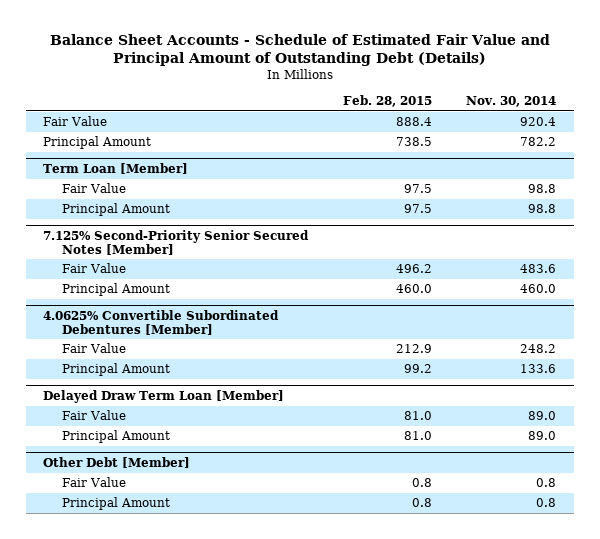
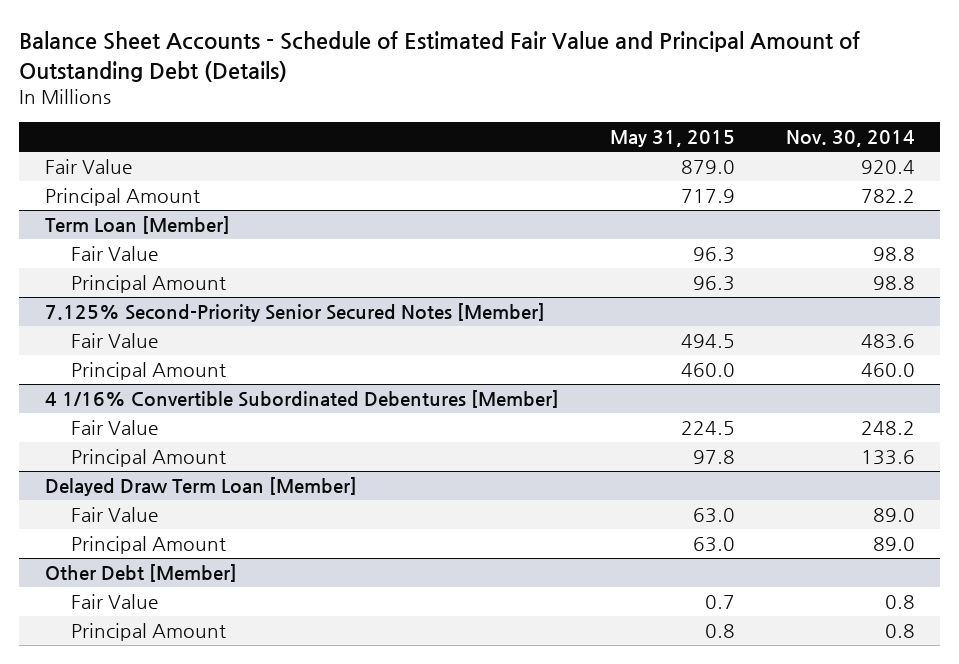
[342,95,432,108] Feb. 28, 2015 -> none
none -> [609,130,735,148] May 31, 2015
[43,310,280,335] 4.0625% Convertible Subordinated Debentures [Member] -> [44,390,559,409] 4 1/16% Convertible Subordinated Debentures [Member]

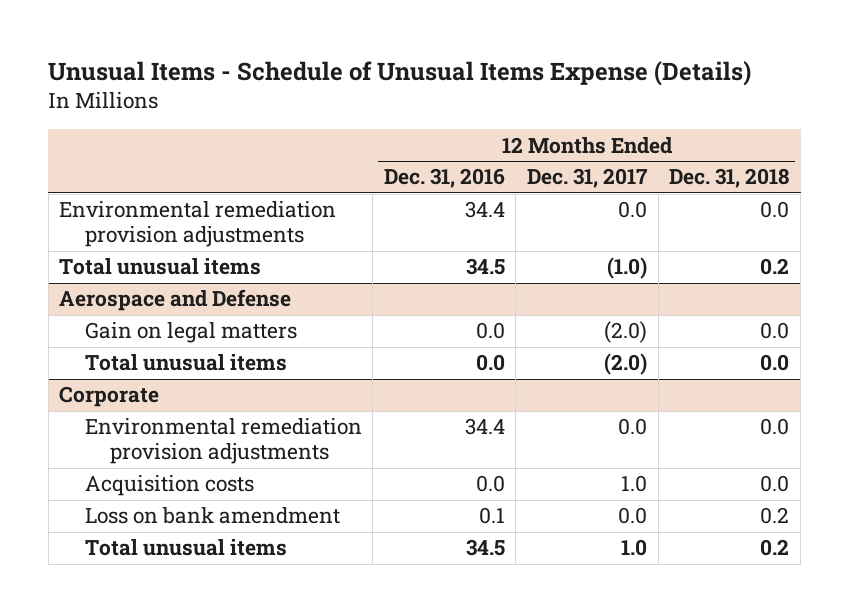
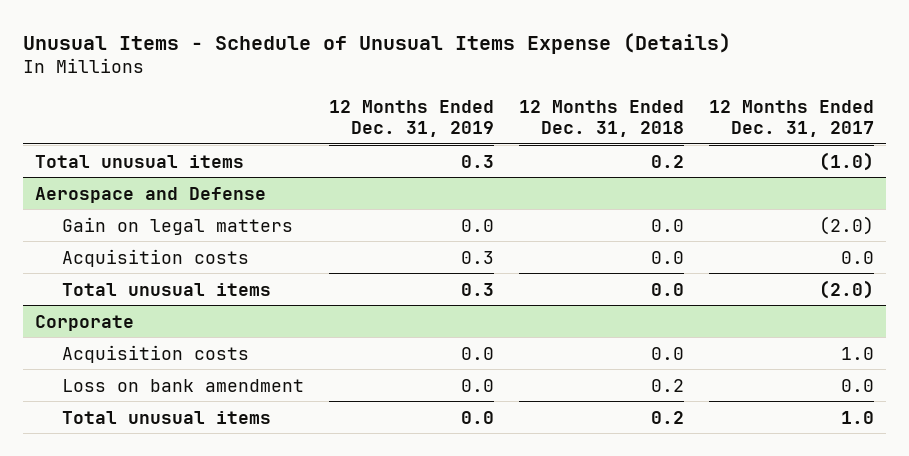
[383,168,505,189] Dec. 31, 2016 -> none
none -> [329,99,495,137] 12 Months Ended Dec. 31, 2019
[59,201,337,248] Environmental remediation provision adjustments -> none
none -> [62,248,250,267] Acquisition costs
[84,418,362,465] Environmental remediation provision adjustments -> none

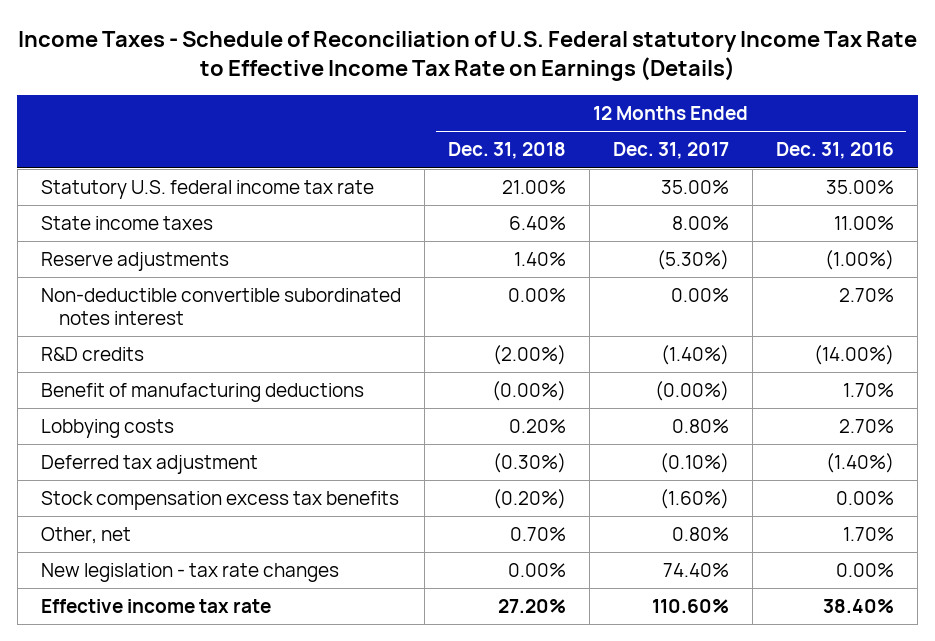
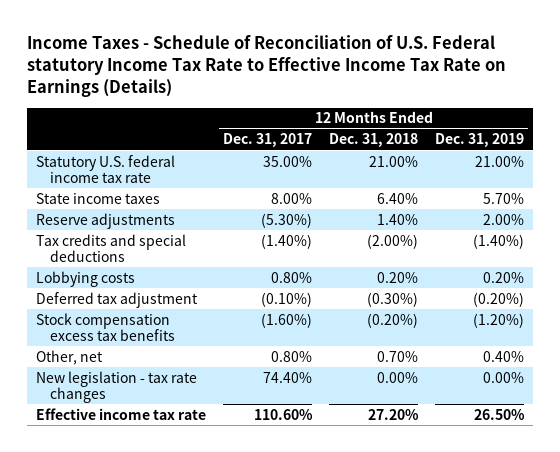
[776,142,895,160] Dec. 31, 2016 -> none
none -> [435,133,525,148] Dec. 31, 2019
[41,287,402,326] Non-deductible convertible subordinated notes interest -> none
[41,382,365,402] Benefit of manufacturing deductions -> none
[41,346,145,361] R&D credits -> [36,233,187,263] Tax credits and special deductions

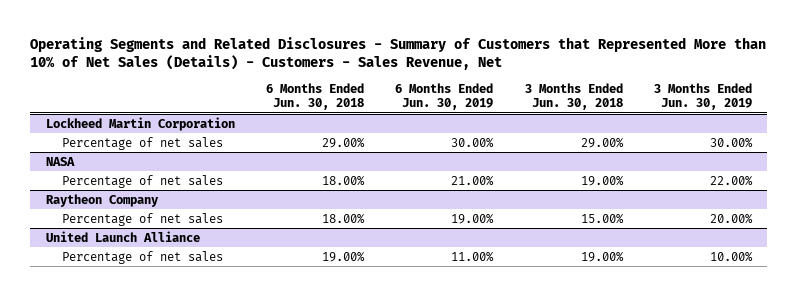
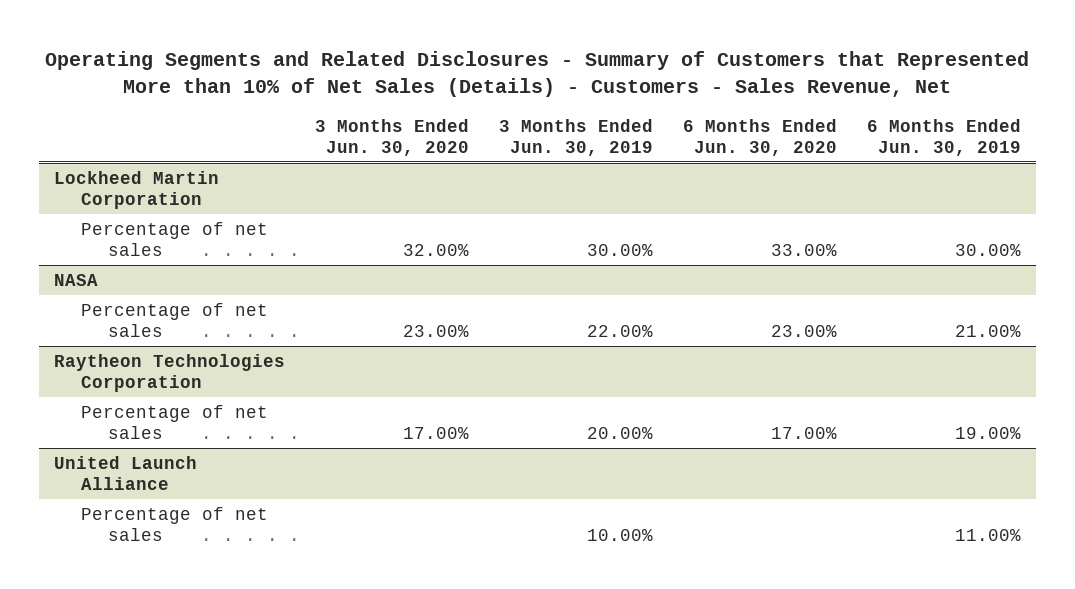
[266,83,365,111] 6 Months Ended Jun. 30, 2018 -> none
[524,83,623,111] 3 Months Ended Jun. 30, 2018 -> none
none -> [314,118,469,156] 3 Months Ended Jun. 30, 2020
none -> [682,118,837,156] 6 Months Ended Jun. 30, 2020
[46,193,160,207] Raytheon Company -> [53,353,285,392] Raytheon Technologies Corporation

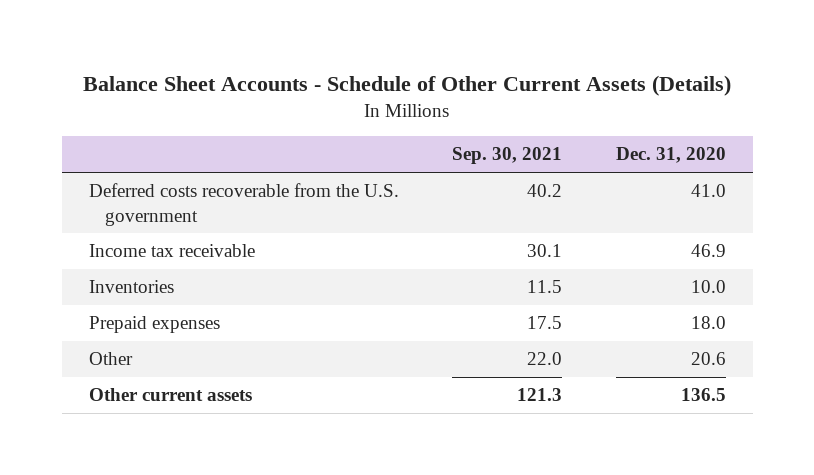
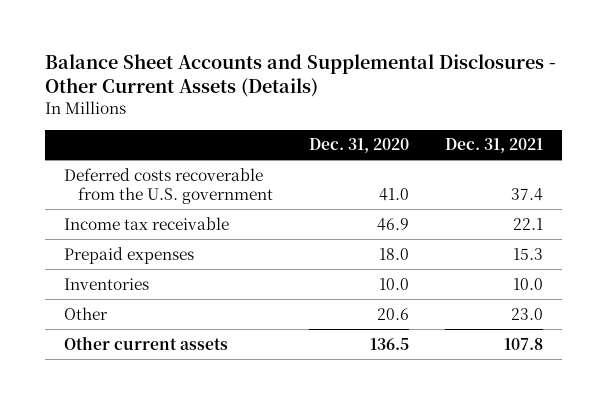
[83,75,732,97] Balance Sheet Accounts - Schedule of Other Current Assets (Details) -> [45,54,557,98] Balance Sheet Accounts and Supplemental Disclosures - Other Current Assets (Details)
[452,147,563,165] Sep. 30, 2021 -> none
none -> [445,138,544,154] Dec. 31, 2021
[88,280,174,294] Inventories -> [63,277,149,290] Inventories

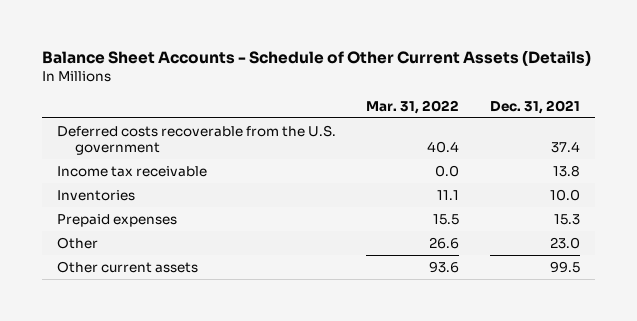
[45,54,557,98] Balance Sheet Accounts and Supplemental Disclosures - Other Current Assets (Details) -> [41,49,591,66] Balance Sheet Accounts - Schedule of Other Current Assets (Details)
[308,138,409,154] Dec. 31, 2020 -> none
none -> [366,100,460,115] Mar. 31, 2022
[513,217,544,230] 22.1 -> [552,164,580,177] 13.8
[63,246,194,264] Prepaid expenses -> [56,213,177,227] Prepaid expenses
[504,337,544,350] 107.8 -> [549,260,580,273] 99.5

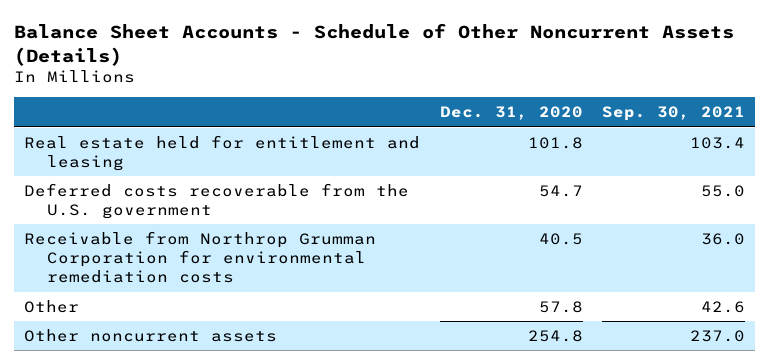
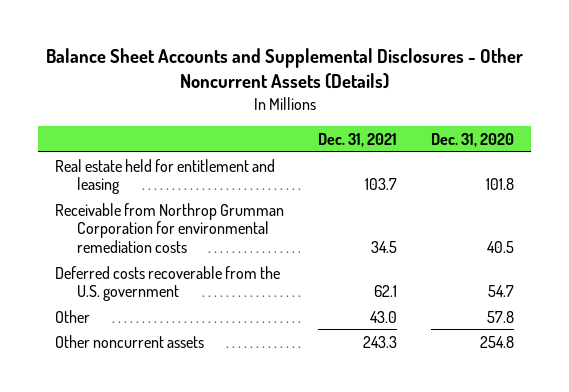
[14,22,735,66] Balance Sheet Accounts - Schedule of Other Noncurrent Assets (Details) -> [45,48,523,90] Balance Sheet Accounts and Supplemental Disclosures - Other Noncurrent Assets (Details)
[602,106,746,122] Sep. 30, 2021 -> none
none -> [318,132,398,147] Dec. 31, 2021
[24,182,410,220] Deferred costs recoverable from the U.S. government -> [55,265,281,302] Deferred costs recoverable from the U.S. government

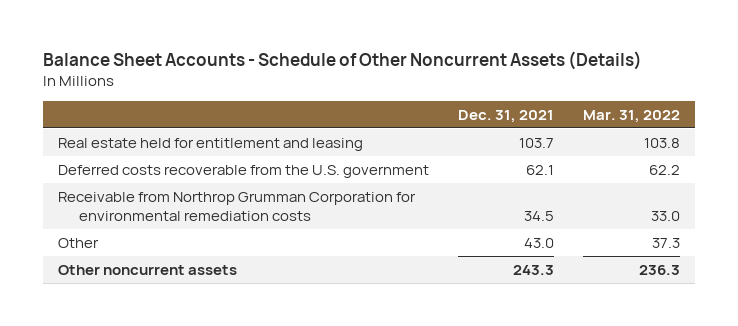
[45,48,523,90] Balance Sheet Accounts and Supplemental Disclosures - Other Noncurrent Assets (Details) -> [43,50,643,70] Balance Sheet Accounts - Schedule of Other Noncurrent Assets (Details)
[430,132,514,147] Dec. 31, 2020 -> none
none -> [583,109,681,123] Mar. 31, 2022
[55,202,285,254] Receivable from Northrop Grumman Corporation for environmental remediation costs -> [57,191,416,221] Receivable from Northrop Grumman Corporation for environmental remediation costs

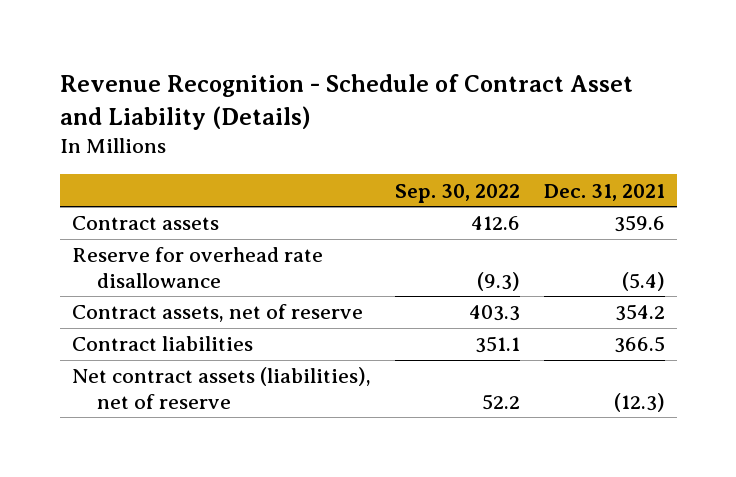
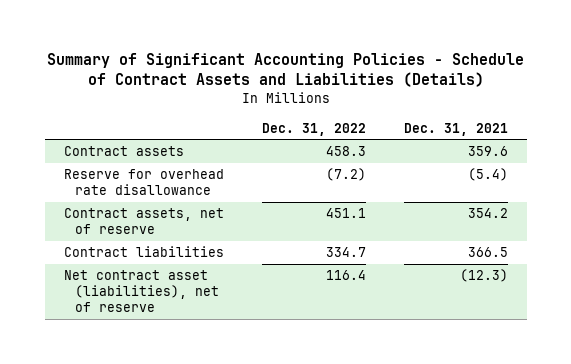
[59,74,633,130] Revenue Recognition - Schedule of Contract Asset and Liability (Details) -> [46,52,524,88] Summary of Significant Accounting Policies - Schedule of Contract Assets and Liabilities (Details)
[394,183,520,203] Sep. 30, 2022 -> none
none -> [261,122,366,136] Dec. 31, 2022
[71,367,371,409] Net contract assets (liabilities), net of reserve -> [63,270,220,312] Net contract asset (liabilities), net of reserve

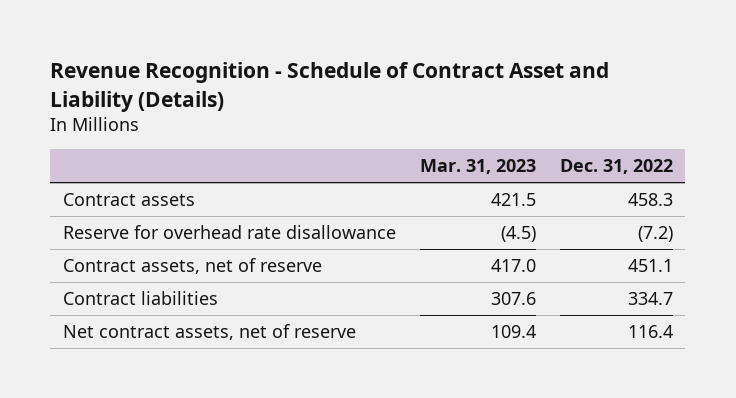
[46,52,524,88] Summary of Significant Accounting Policies - Schedule of Contract Assets and Liabilities (Details) -> [50,62,610,112] Revenue Recognition - Schedule of Contract Asset and Liability (Details)
[403,122,508,136] Dec. 31, 2021 -> none
none -> [419,159,536,175] Mar. 31, 2023
[63,270,220,312] Net contract asset (liabilities), net of reserve -> [62,324,356,341] Net contract assets, net of reserve

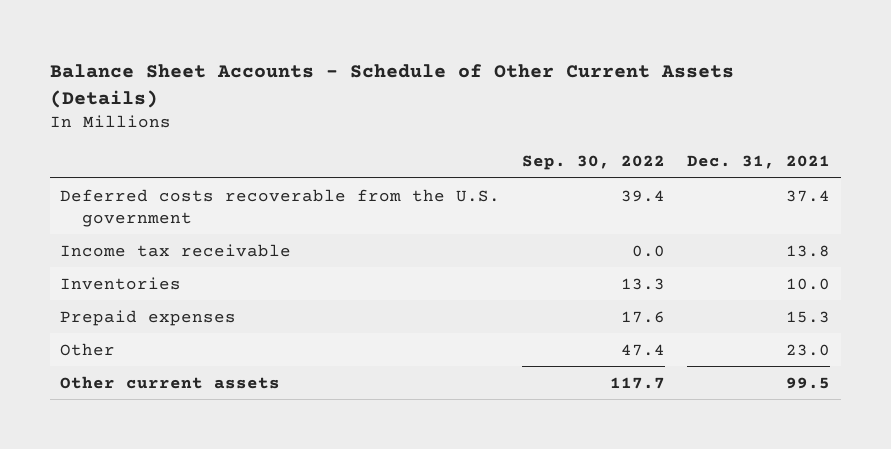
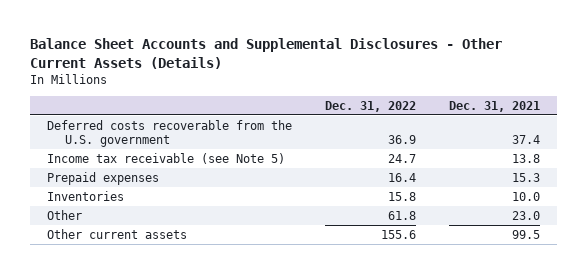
[49,63,734,108] Balance Sheet Accounts - Schedule of Other Current Assets (Details) -> [30,37,503,69] Balance Sheet Accounts and Supplemental Disclosures - Other Current Assets (Details)
[522,155,666,171] Sep. 30, 2022 -> none
none -> [325,100,417,112] Dec. 31, 2022
[60,243,292,257] Income tax receivable -> [46,152,285,164] Income tax receivable (see Note 5)
[60,276,182,290] Inventories -> [46,190,124,201] Inventories

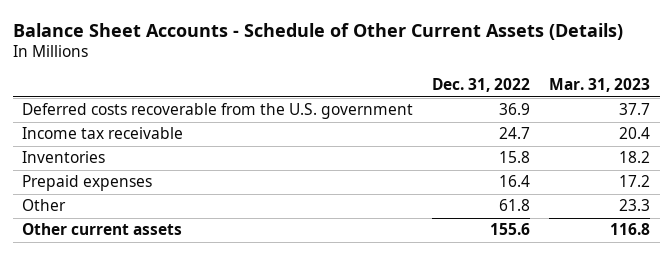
[30,37,503,69] Balance Sheet Accounts and Supplemental Disclosures - Other Current Assets (Details) -> [12,22,623,40] Balance Sheet Accounts - Schedule of Other Current Assets (Details)
[449,100,541,112] Dec. 31, 2021 -> none
none -> [549,78,651,93] Mar. 31, 2023
[46,152,285,164] Income tax receivable (see Note 5) -> [22,127,184,140] Income tax receivable
[46,171,159,185] Prepaid expenses -> [22,175,153,192] Prepaid expenses

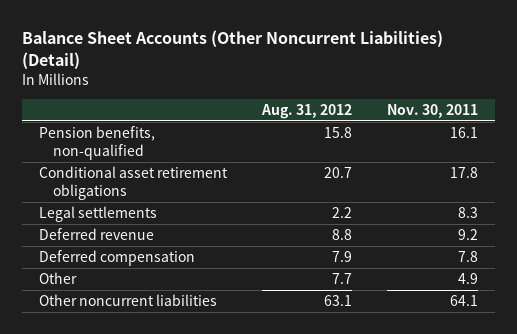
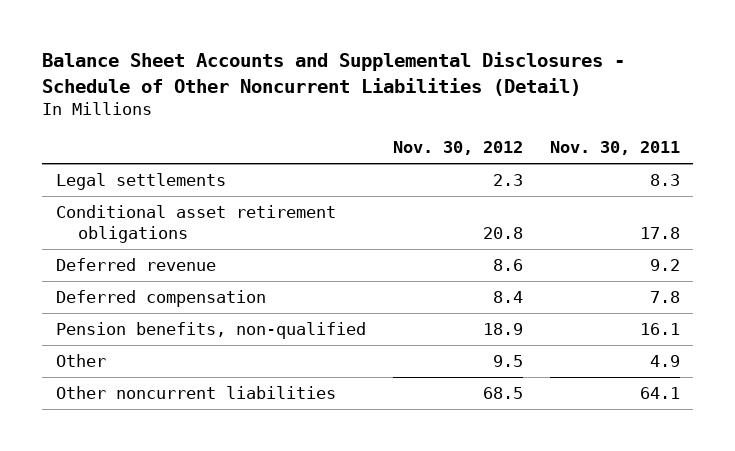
[21,29,443,69] Balance Sheet Accounts (Other Noncurrent Liabilities) (Detail) -> [42,52,626,96] Balance Sheet Accounts and Supplemental Disclosures - Schedule of Other Noncurrent Liabilities (Detail)
[261,104,353,120] Aug. 31, 2012 -> none
none -> [392,141,523,156] Nov. 30, 2012
[39,166,229,201] Conditional asset retirement obligations -> [55,205,336,244] Conditional asset retirement obligations
[39,126,156,161] Pension benefits, non-qualified -> [55,322,366,340] Pension benefits, non-qualified

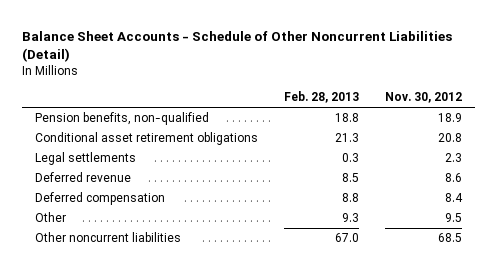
[42,52,626,96] Balance Sheet Accounts and Supplemental Disclosures - Schedule of Other Noncurrent Liabilities (Detail) -> [22,30,453,63] Balance Sheet Accounts - Schedule of Other Noncurrent Liabilities (Detail)
[549,141,680,156] Nov. 30, 2011 -> none
none -> [283,91,359,104] Feb. 28, 2013
[55,322,366,340] Pension benefits, non-qualified -> [34,112,209,126] Pension benefits, non-qualified
[55,173,226,191] Legal settlements -> [34,152,136,166] Legal settlements

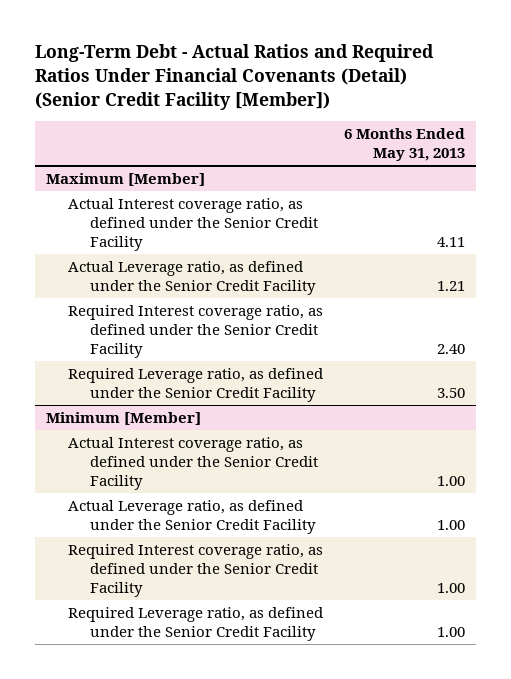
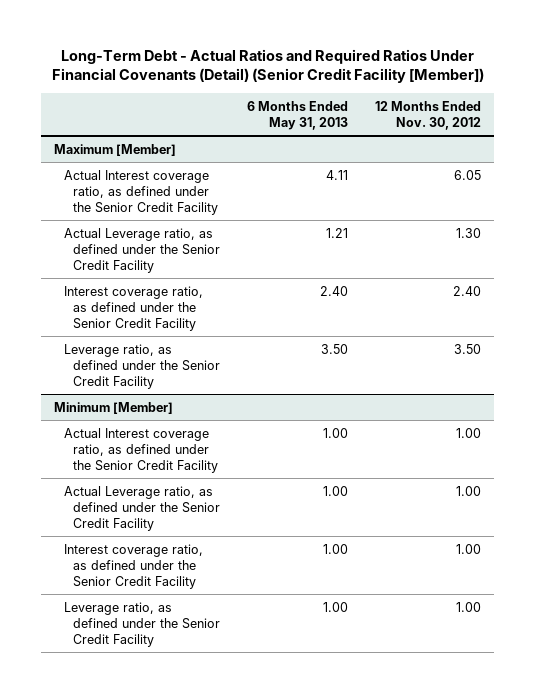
none -> [374,100,481,130] 12 Months Ended Nov. 30, 2012
[67,304,323,359] Required Interest coverage ratio, as defined under the Senior Credit Facility -> [63,285,203,331] Interest coverage ratio, as defined under the Senior Credit Facility
[67,367,323,403] Required Leverage ratio, as defined under the Senior Credit Facility -> [63,343,220,389] Leverage ratio, as defined under the Senior Credit Facility
[67,543,323,598] Required Interest coverage ratio, as defined under the Senior Credit Facility -> [63,543,203,589] Interest coverage ratio, as defined under the Senior Credit Facility
[67,606,323,642] Required Leverage ratio, as defined under the Senior Credit Facility -> [63,601,220,647] Leverage ratio, as defined under the Senior Credit Facility

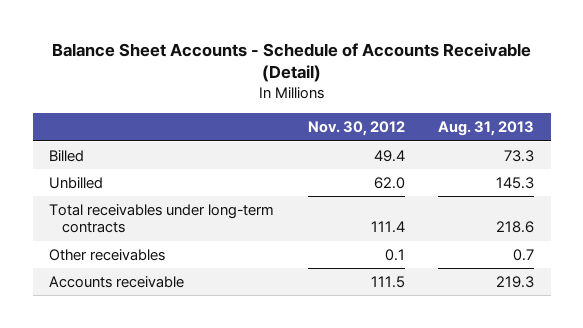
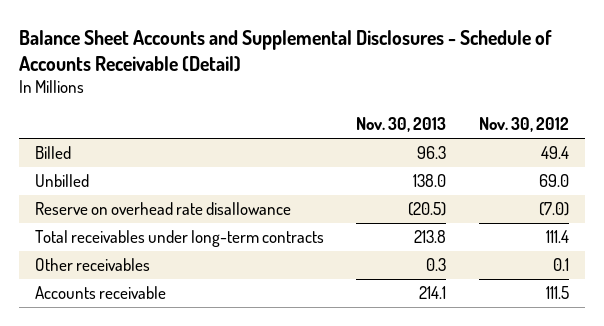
[51,42,531,83] Balance Sheet Accounts - Schedule of Accounts Receivable (Detail) -> [18,29,552,72] Balance Sheet Accounts and Supplemental Disclosures - Schedule of Accounts Receivable (Detail)
[438,121,535,137] Aug. 31, 2013 -> none
none -> [356,117,447,133] Nov. 30, 2013
[373,176,405,189] 62.0 -> [538,174,569,188] 69.0
none -> [34,202,291,216] Reserve on overhead rate disallowance

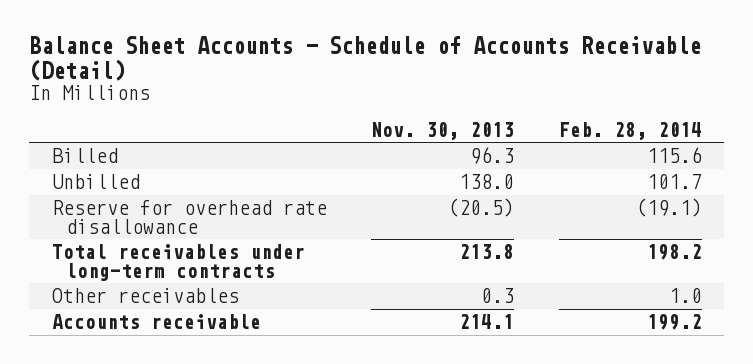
[18,29,552,72] Balance Sheet Accounts and Supplemental Disclosures - Schedule of Accounts Receivable (Detail) -> [29,35,702,81] Balance Sheet Accounts - Schedule of Accounts Receivable (Detail)
[478,117,569,133] Nov. 30, 2012 -> none
none -> [558,121,702,140] Feb. 28, 2014
[34,202,291,216] Reserve on overhead rate disallowance -> [51,200,327,234] Reserve for overhead rate disallowance

